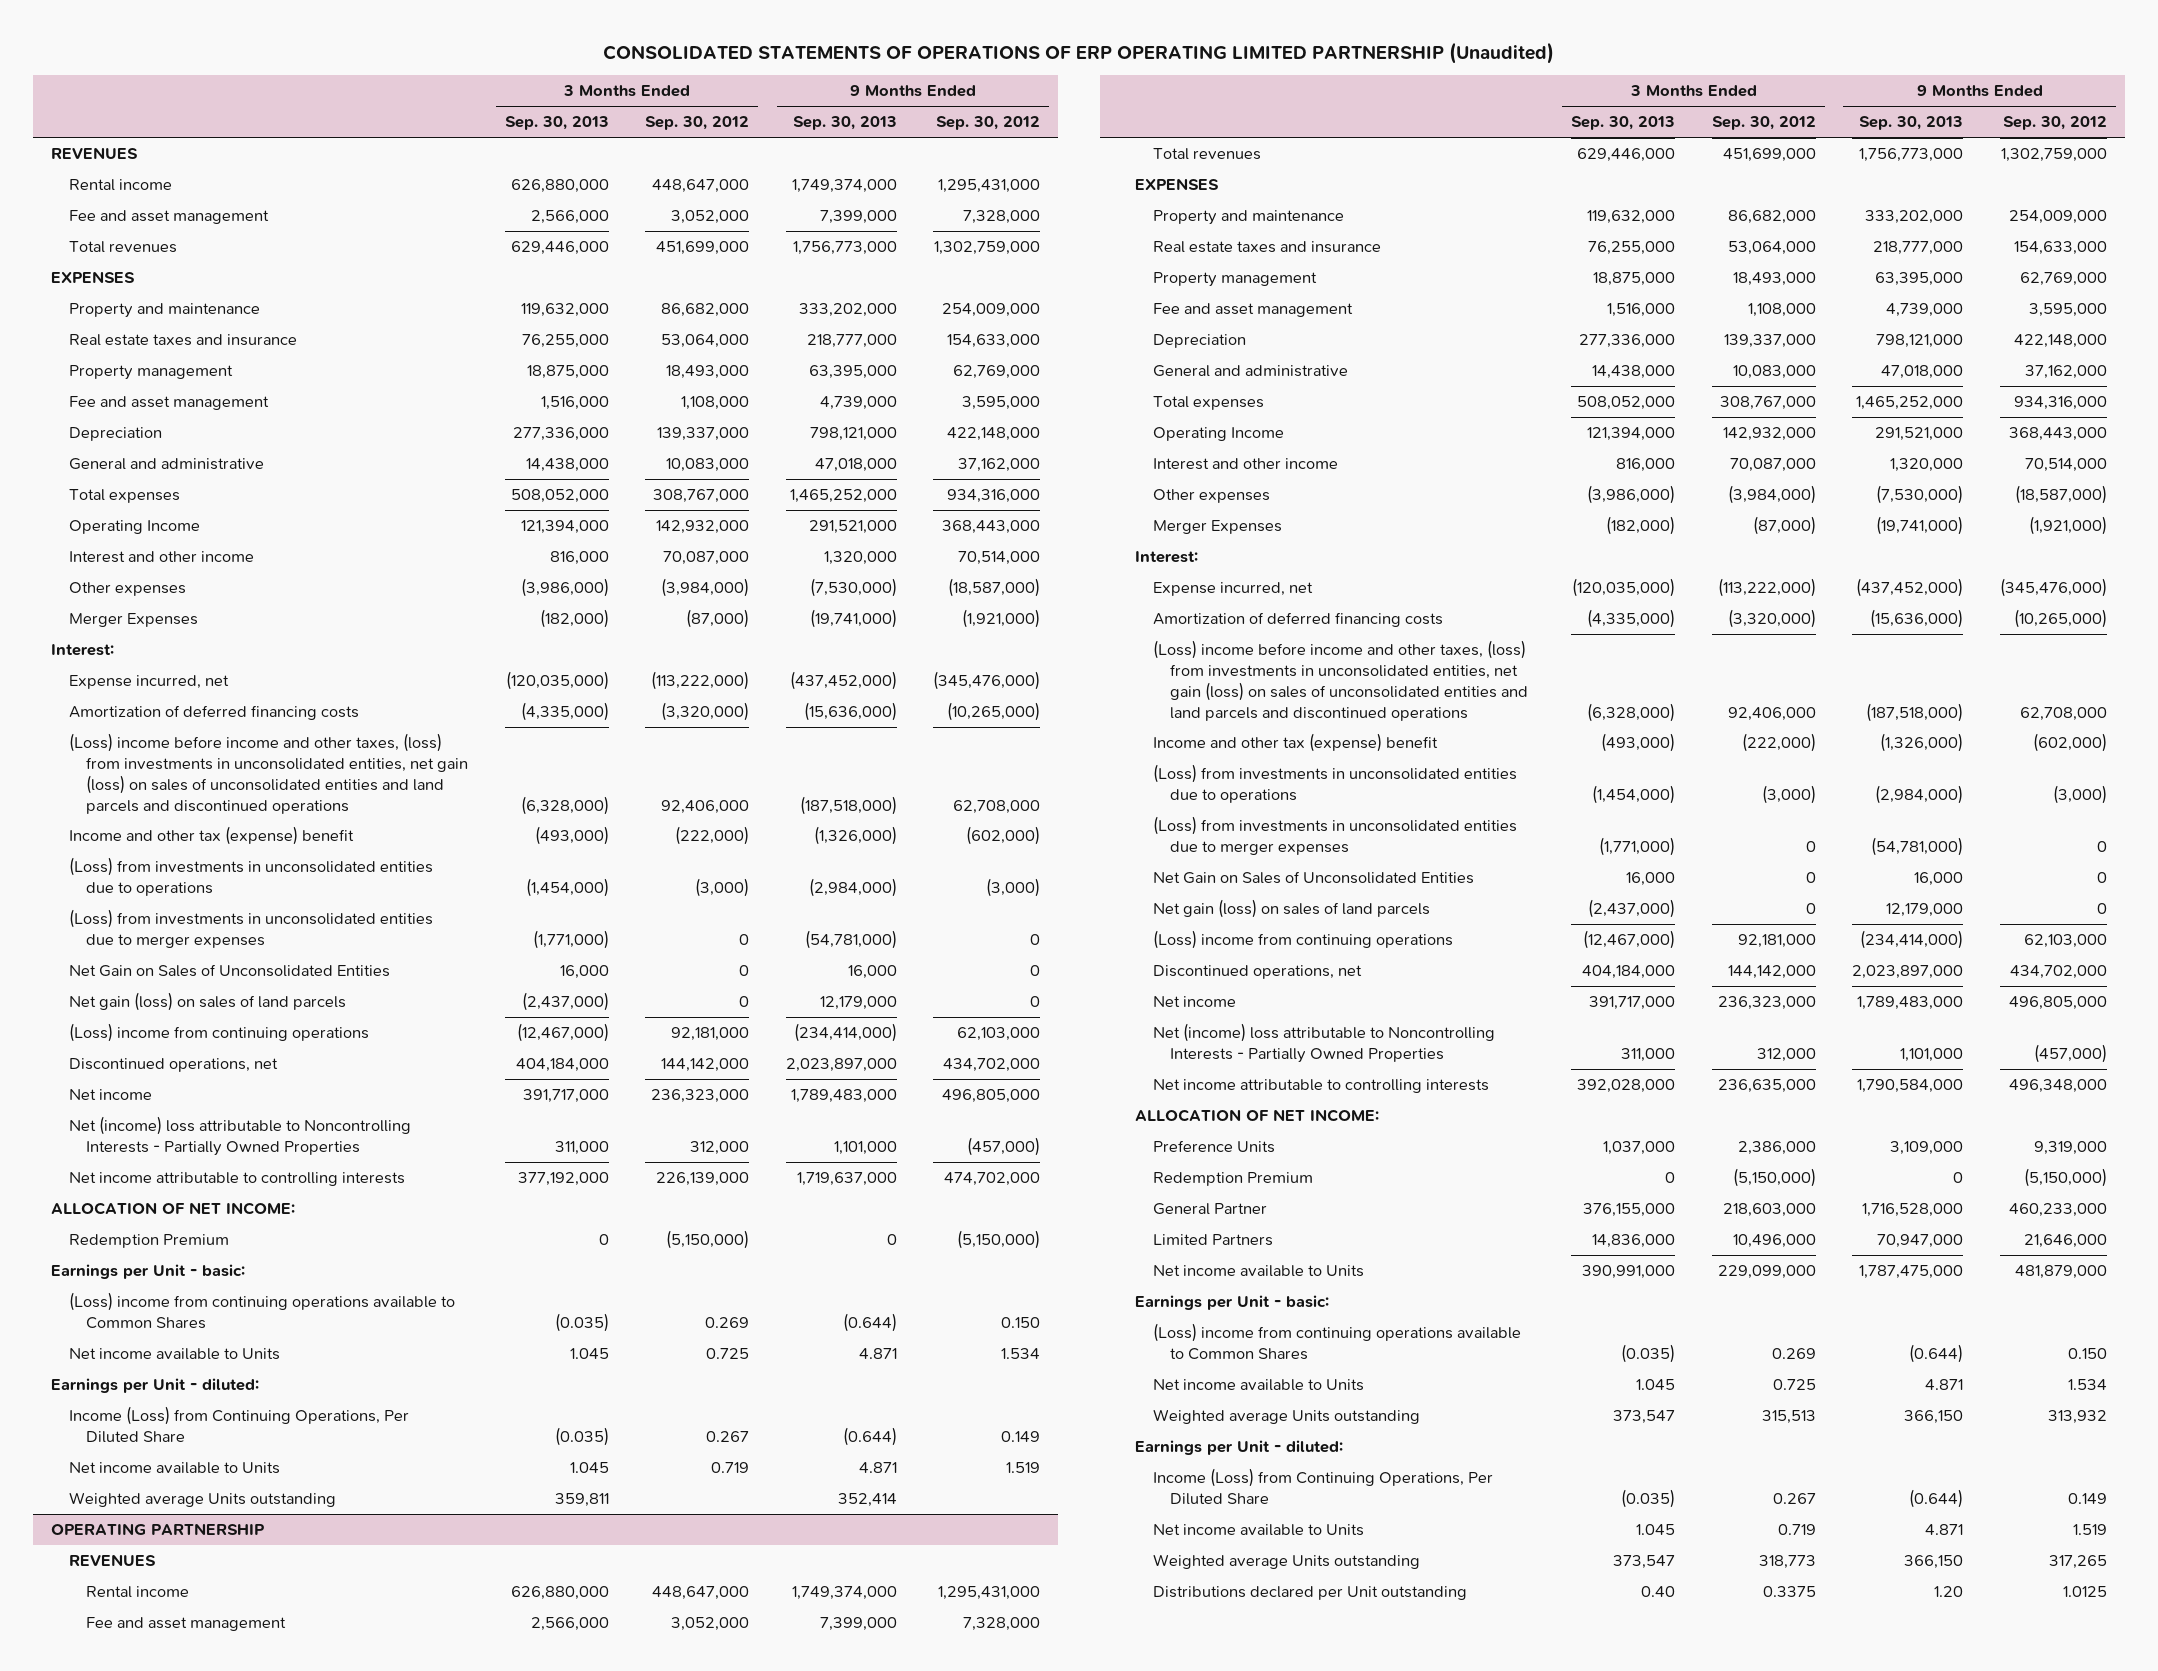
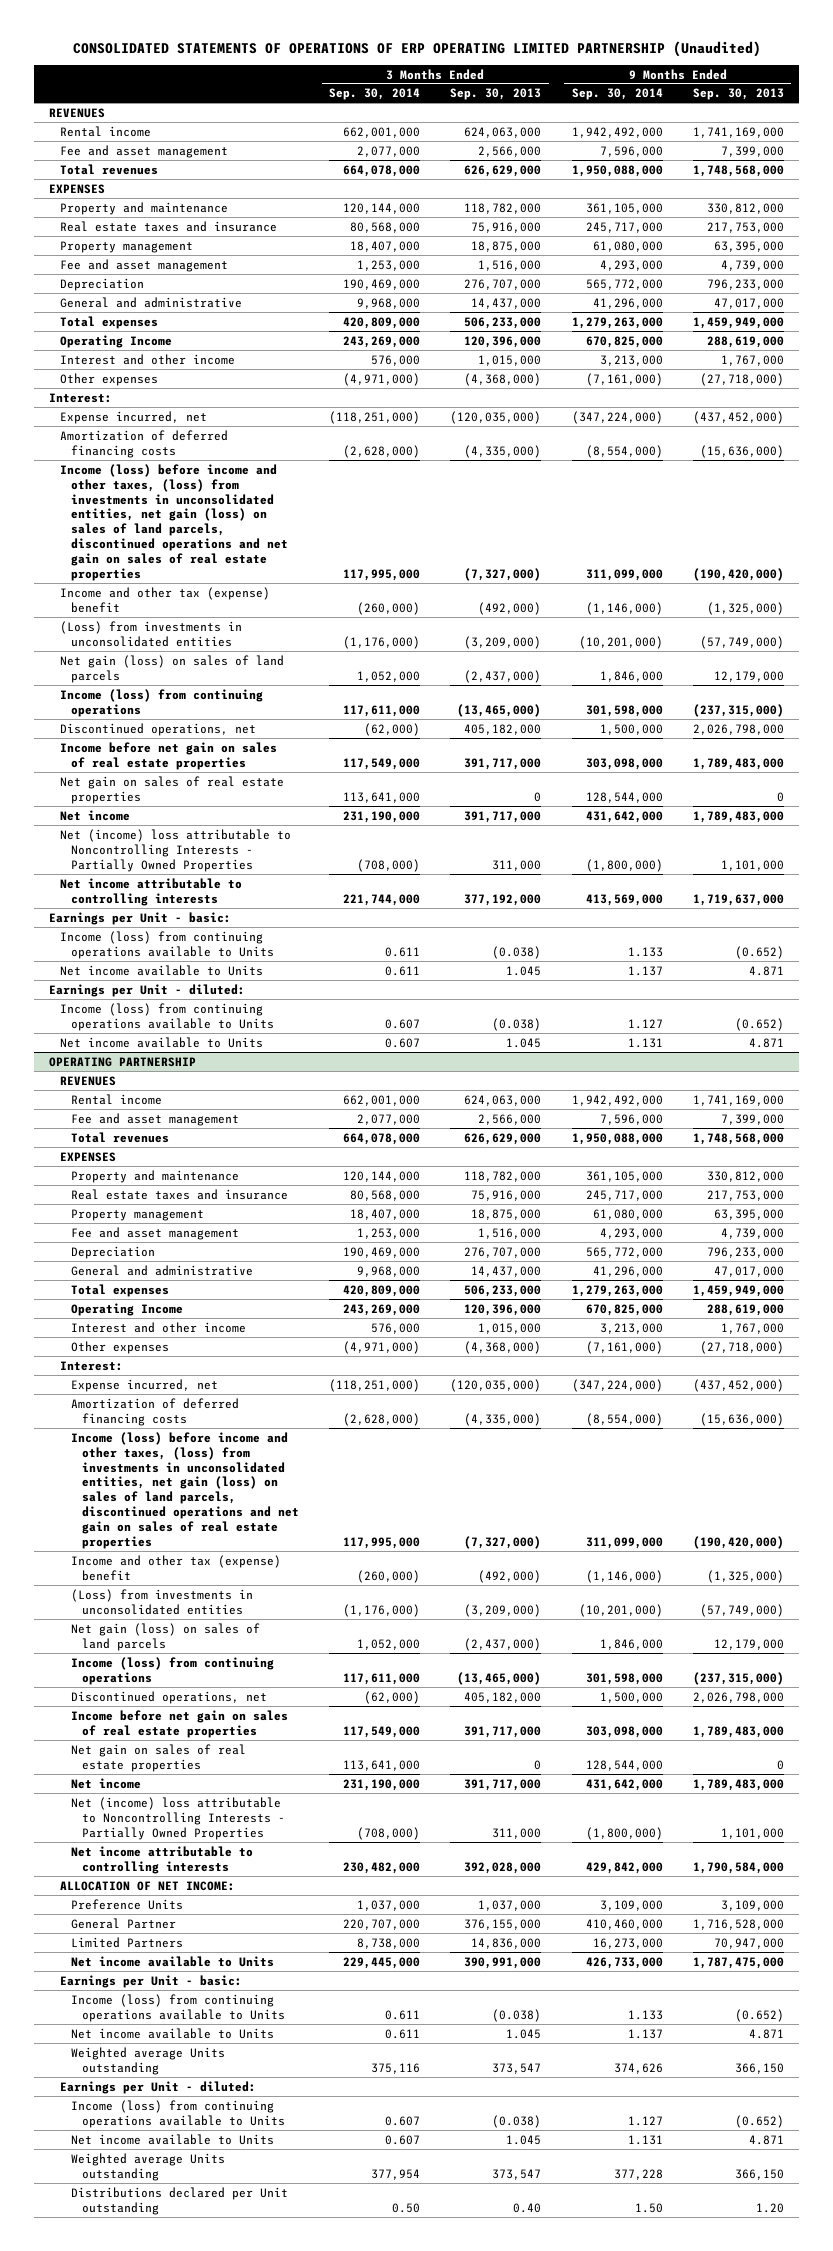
[645,116,750,131] Sep. 30, 2012 -> none
[936,116,1041,131] Sep. 30, 2012 -> none
none -> [329,88,421,101] Sep. 30, 2014
none -> [571,88,663,101] Sep. 30, 2014
[510,179,609,194] 626,880,000 -> [464,126,542,138] 624,063,000
[791,179,897,194] 1,749,374,000 -> [692,126,784,138] 1,741,169,000
[510,241,609,256] 629,446,000 -> [464,164,542,177] 626,629,000
[792,241,897,256] 1,756,773,000 -> [692,164,784,177] 1,748,568,000
[520,303,609,318] 119,632,000 -> [464,202,542,214] 118,782,000
[798,303,897,318] 333,202,000 -> [706,202,784,214] 330,812,000
[521,334,609,349] 76,255,000 -> [471,221,542,233] 75,916,000
[806,334,897,349] 218,777,000 -> [706,221,784,233] 217,753,000
[68,613,198,628] Merger Expenses -> none
[512,427,609,442] 277,336,000 -> [464,278,542,290] 276,707,000
[809,427,897,442] 798,121,000 -> [706,278,784,290] 796,233,000
[525,458,609,473] 14,438,000 -> [471,297,542,309] 14,437,000
[814,458,897,473] 47,018,000 -> [713,297,784,309] 47,017,000
[510,489,609,504] 508,052,000 -> [464,316,542,329] 506,233,000
[789,489,897,504] 1,465,252,000 -> [692,316,784,329] 1,459,949,000
[520,520,609,535] 121,394,000 -> [464,335,542,348] 120,396,000
[808,520,897,535] 291,521,000 -> [706,335,784,348] 288,619,000
[549,551,609,566] 816,000 -> [478,354,542,366] 1,015,000
[823,551,897,566] 1,320,000 -> [720,354,784,366] 1,767,000
[520,578,609,598] (3,986,000) -> [464,372,542,386] (4,368,000)
[809,578,897,598] (7,530,000) -> [699,372,784,386] (27,718,000)
[68,909,433,948] (Loss) from investments in unconsolidated entities due to merger expenses -> none
[68,964,390,978] Net Gain on Sales of Unconsolidated Entities -> none
[68,733,469,814] (Loss) income before income and other taxes, (loss) from investments in unconsolidated entities, net gain (loss) on sales of unconsolidated entities and land parcels and discontinued operations -> [60,463,289,582] Income (loss) before income and other taxes, (loss) from investments in unconsolidated entities, net gain (loss) on sales of land parcels, discontinued operations and net gain on sales of real estate properties
[520,795,609,815] (6,328,000) -> [464,568,542,582] (7,327,000)
[799,795,897,815] (187,518,000) -> [692,568,784,582] (190,420,000)
[534,826,609,846] (493,000) -> [478,601,542,615] (492,000)
[813,826,897,846] (1,326,000) -> [706,601,784,615] (1,325,000)
[68,857,433,896] (Loss) from investments in unconsolidated entities due to operations -> [60,620,243,647] (Loss) from investments in unconsolidated entities
[525,877,609,897] (1,454,000) -> [464,635,542,649] (3,209,000)
[808,877,897,897] (2,984,000) -> [699,635,784,649] (57,749,000)
[68,1023,369,1043] (Loss) income from continuing operations -> [60,688,264,717] Income (loss) from continuing operations
[516,1023,609,1043] (12,467,000) -> [457,703,542,717] (13,465,000)
[793,1023,897,1043] (234,414,000) -> [692,703,784,717] (237,315,000)
[515,1058,609,1073] 404,184,000 -> [464,723,542,735] 405,182,000
[785,1058,897,1073] 2,023,897,000 -> [692,723,784,735] 2,026,798,000
none -> [60,741,278,770] Income before net gain on sales of real estate properties
none -> [60,775,285,804] Net gain on sales of real estate properties
[51,1202,296,1216] ALLOCATION OF NET INCOME: -> none
[68,1234,229,1249] Redemption Premium -> none
[68,1292,455,1329] (Loss) income from continuing operations available to Common Shares -> [60,930,275,959] Income (loss) from continuing operations available to Units
[554,1312,609,1332] (0.035) -> [492,945,542,959] (0.038)
[842,1312,897,1332] (0.644) -> [734,945,784,959] (0.652)
[68,1406,409,1443] Income (Loss) from Continuing Operations, Per Diluted Share -> [60,1002,275,1031] Income (loss) from continuing operations available to Units
[554,1426,609,1446] (0.035) -> [492,1017,542,1031] (0.038)
[842,1426,897,1446] (0.644) -> [734,1017,784,1031] (0.652)
[68,1492,336,1508] Weighted average Units outstanding -> none
[510,1586,609,1601] 626,880,000 -> [464,1094,542,1106] 624,063,000
[791,1586,897,1601] 1,749,374,000 -> [692,1094,784,1106] 1,741,169,000
[1577,148,1676,163] 629,446,000 -> [464,1132,542,1145] 626,629,000
[1859,148,1964,163] 1,756,773,000 -> [692,1132,784,1145] 1,748,568,000
[1587,210,1676,225] 119,632,000 -> [464,1170,542,1182] 118,782,000
[1865,210,1964,225] 333,202,000 -> [706,1170,784,1182] 330,812,000
[1588,241,1676,256] 76,255,000 -> [471,1189,542,1201] 75,916,000
[1873,241,1964,256] 218,777,000 -> [706,1189,784,1201] 217,753,000
[1152,520,1282,535] Merger Expenses -> none
[1579,334,1676,349] 277,336,000 -> [464,1246,542,1258] 276,707,000
[1876,334,1964,349] 798,121,000 -> [706,1246,784,1258] 796,233,000
[1592,365,1676,380] 14,438,000 -> [471,1265,542,1277] 14,437,000
[1881,365,1964,380] 47,018,000 -> [713,1265,784,1277] 47,017,000
[1577,396,1676,411] 508,052,000 -> [464,1284,542,1297] 506,233,000
[1856,396,1964,411] 1,465,252,000 -> [692,1284,784,1297] 1,459,949,000
[1587,427,1676,442] 121,394,000 -> [464,1303,542,1316] 120,396,000
[1875,427,1964,442] 291,521,000 -> [706,1303,784,1316] 288,619,000
[1616,458,1676,473] 816,000 -> [478,1322,542,1334] 1,015,000
[1890,458,1964,473] 1,320,000 -> [720,1322,784,1334] 1,767,000
[1587,485,1676,505] (3,986,000) -> [464,1340,542,1354] (4,368,000)
[1876,485,1964,505] (7,530,000) -> [699,1340,784,1354] (27,718,000)
[1152,816,1517,855] (Loss) from investments in unconsolidated entities due to merger expenses -> none
[1152,871,1474,885] Net Gain on Sales of Unconsolidated Entities -> none
[1152,640,1529,721] (Loss) income before income and other taxes, (loss) from investments in unconsolidated entities, net gain (loss) on sales of unconsolidated entities and land parcels and discontinued operations -> [71,1431,299,1550] Income (loss) before income and other taxes, (loss) from investments in unconsolidated entities, net gain (loss) on sales of land parcels, discontinued operations and net gain on sales of real estate properties
[1587,702,1676,722] (6,328,000) -> [464,1536,542,1550] (7,327,000)
[1866,702,1964,722] (187,518,000) -> [692,1536,784,1550] (190,420,000)
[1601,733,1676,753] (493,000) -> [478,1569,542,1583] (492,000)
[1880,733,1964,753] (1,326,000) -> [706,1569,784,1583] (1,325,000)
[1152,764,1517,803] (Loss) from investments in unconsolidated entities due to operations -> [71,1588,254,1615] (Loss) from investments in unconsolidated entities
[1592,784,1676,804] (1,454,000) -> [464,1603,542,1617] (3,209,000)
[1875,784,1964,804] (2,984,000) -> [699,1603,784,1617] (57,749,000)
[1152,930,1453,950] (Loss) income from continuing operations -> [71,1656,275,1685] Income (loss) from continuing operations
[1583,930,1676,950] (12,467,000) -> [457,1671,542,1685] (13,465,000)
[1860,930,1964,950] (234,414,000) -> [692,1671,784,1685] (237,315,000)
[1582,965,1676,980] 404,184,000 -> [464,1691,542,1703] 405,182,000
[1852,965,1964,980] 2,023,897,000 -> [692,1691,784,1703] 2,026,798,000
none -> [71,1709,289,1738] Income before net gain on sales of real estate properties
none -> [71,1743,247,1772] Net gain on sales of real estate properties
[1152,1172,1313,1187] Redemption Premium -> none
[1152,1323,1521,1360] (Loss) income from continuing operations available to Common Shares -> [71,1993,285,2022] Income (loss) from continuing operations available to Units
[1621,1343,1676,1363] (0.035) -> [492,2008,542,2022] (0.038)
[1909,1343,1964,1363] (0.644) -> [734,2008,784,2022] (0.652)
[1152,1468,1493,1505] Income (Loss) from Continuing Operations, Per Diluted Share -> [71,2099,285,2128] Income (loss) from continuing operations available to Units
[1621,1488,1676,1508] (0.035) -> [492,2114,542,2128] (0.038)
[1909,1488,1964,1508] (0.644) -> [734,2114,784,2128] (0.652)

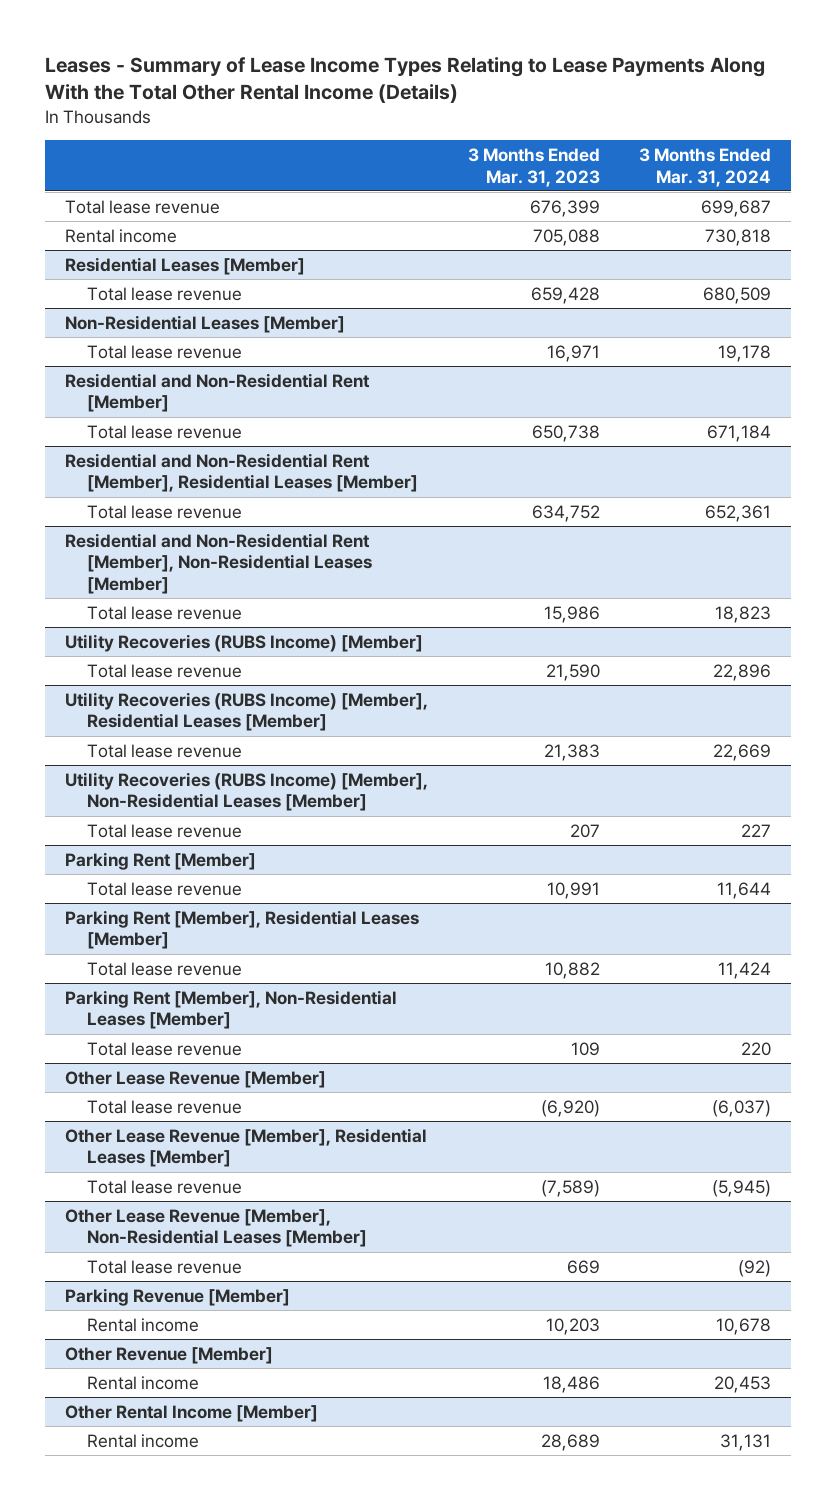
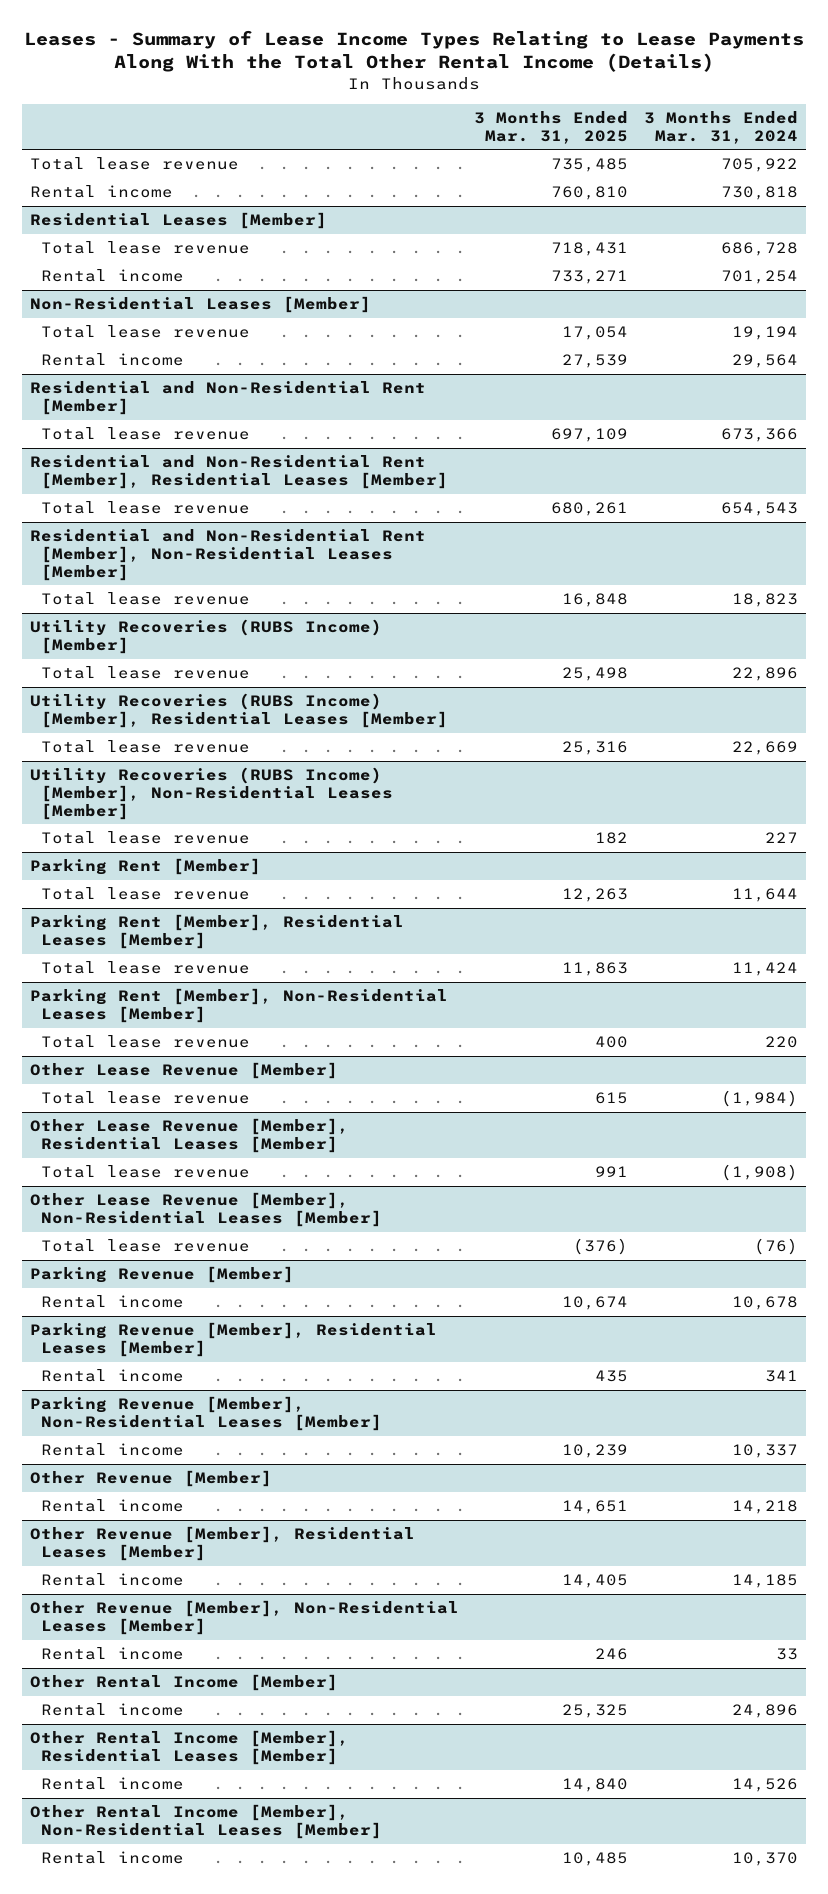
[467,148,600,187] 3 Months Ended Mar. 31, 2023 -> none
none -> [474,110,629,144] 3 Months Ended Mar. 31, 2025
[701,199,772,217] 699,687 -> [720,158,798,173] 705,922
[703,286,772,304] 680,509 -> [720,242,798,257] 686,728
none -> [40,269,184,283] Rental income
[718,344,772,362] 19,178 -> [731,326,798,341] 19,194
none -> [40,353,184,367] Rental income
[707,424,772,442] 671,184 -> [720,428,798,443] 673,366
[705,504,772,522] 652,361 -> [720,502,798,517] 654,543
[712,1099,772,1117] (6,037) -> [720,1090,798,1108] (1,984)
[712,1179,772,1197] (5,945) -> [720,1164,798,1182] (1,908)
[738,1259,772,1277] (92) -> [753,1238,798,1256] (76)
none -> [29,1322,437,1357] Parking Revenue [Member], Residential Leases [Member]
none -> [40,1369,184,1383] Rental income
none -> [29,1396,382,1431] Parking Revenue [Member], Non-Residential Leases [Member]
none -> [40,1443,184,1457] Rental income
[714,1375,772,1393] 20,453 -> [731,1500,798,1515] 14,218
none -> [29,1526,415,1561] Other Revenue [Member], Residential Leases [Member]
none -> [40,1573,184,1587] Rental income
none -> [29,1600,459,1635] Other Revenue [Member], Non-Residential Leases [Member]
none -> [40,1647,184,1661] Rental income
[720,1433,772,1451] 31,131 -> [731,1704,798,1719] 24,896
none -> [29,1730,349,1765] Other Rental Income [Member], Residential Leases [Member]
none -> [40,1777,184,1791] Rental income
none -> [29,1804,382,1839] Other Rental Income [Member], Non-Residential Leases [Member]
none -> [40,1851,184,1865] Rental income

